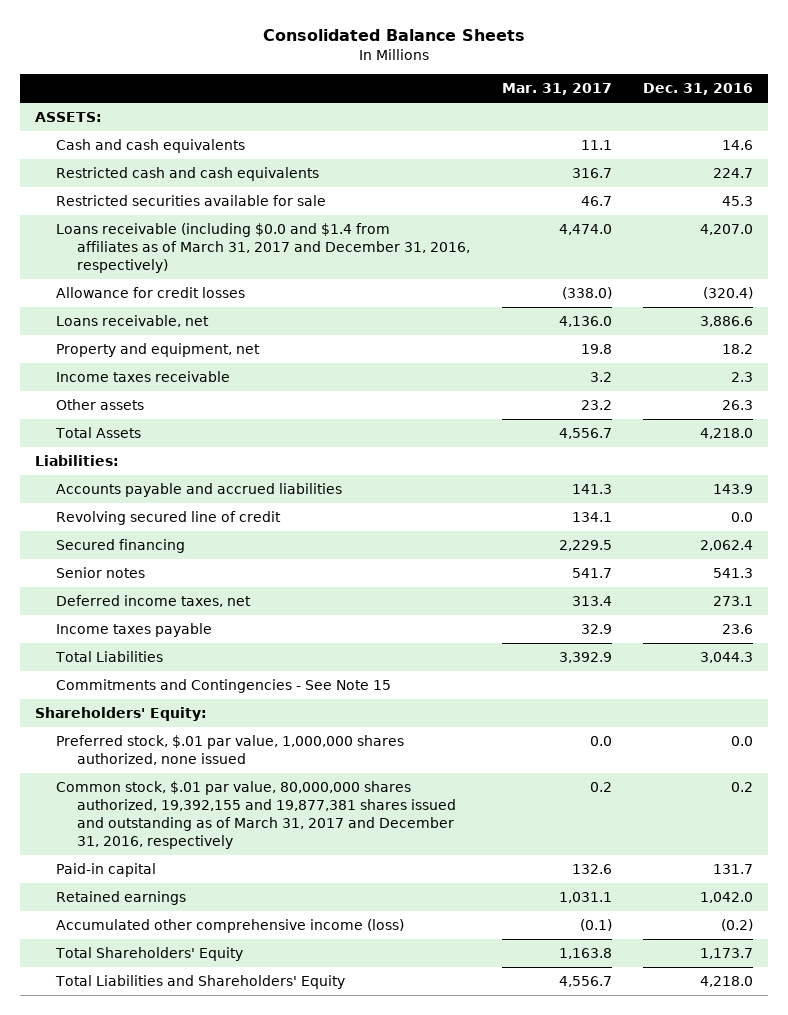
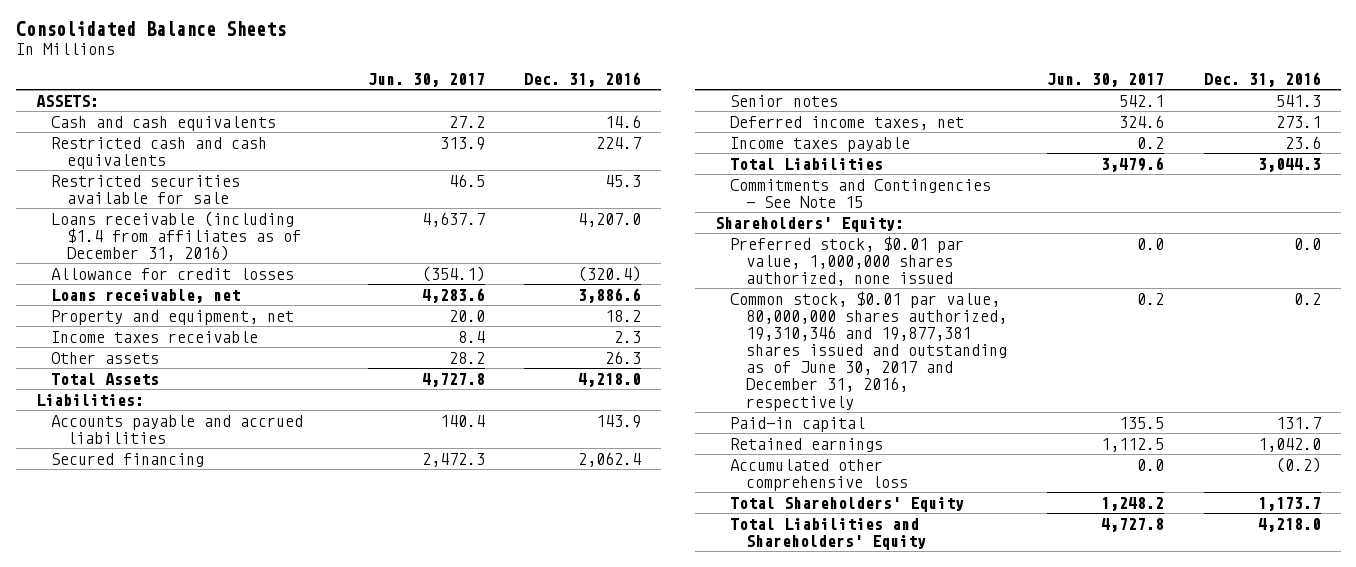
[501,83,612,96] Mar. 31, 2017 -> none
none -> [367,72,485,87] Jun. 30, 2017
[56,223,471,274] Loans receivable (including $0.0 and $1.4 from affiliates as of March 31, 2017 and December 31, 2016, respectively) -> [51,210,301,262] Loans receivable (including $1.4 from affiliates as of December 31, 2016)
[56,511,282,526] Revolving secured line of credit -> none
[56,735,405,766] Preferred stock, $.01 par value, 1,000,000 shares authorized, none issued -> [730,235,965,287] Preferred stock, $0.01 par value, 1,000,000 shares authorized, none issued
[56,781,457,850] Common stock, $.01 par value, 80,000,000 shares authorized, 19,392,155 and 19,877,381 shares issued and outstanding as of March 31, 2017 and December 31, 2016, respectively -> [730,290,1008,411] Common stock, $0.01 par value, 80,000,000 shares authorized, 19,310,346 and 19,877,381 shares issued and outstanding as of June 30, 2017 and December 31, 2016, respectively
[56,919,405,934] Accumulated other comprehensive income (loss) -> [730,458,909,491] Accumulated other comprehensive loss

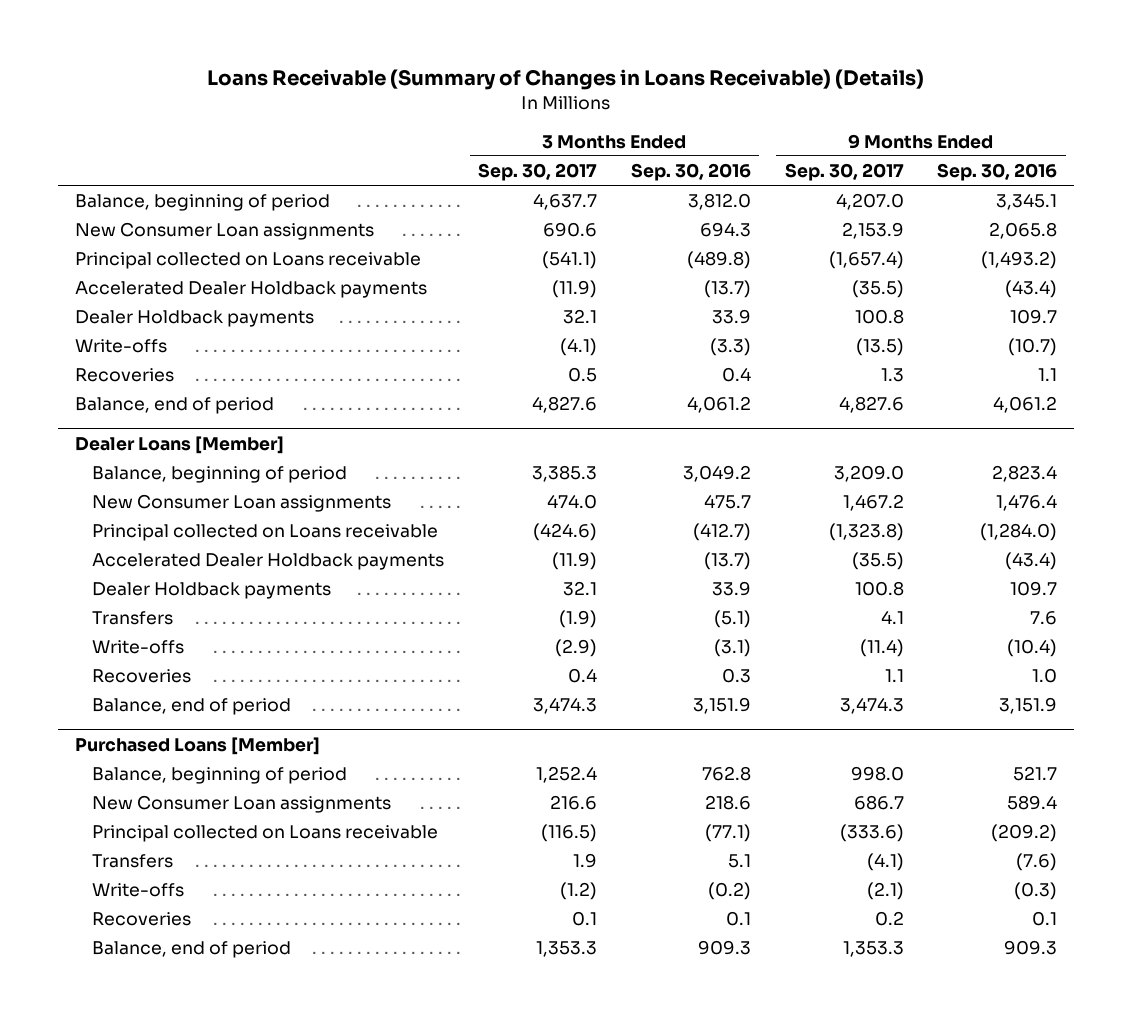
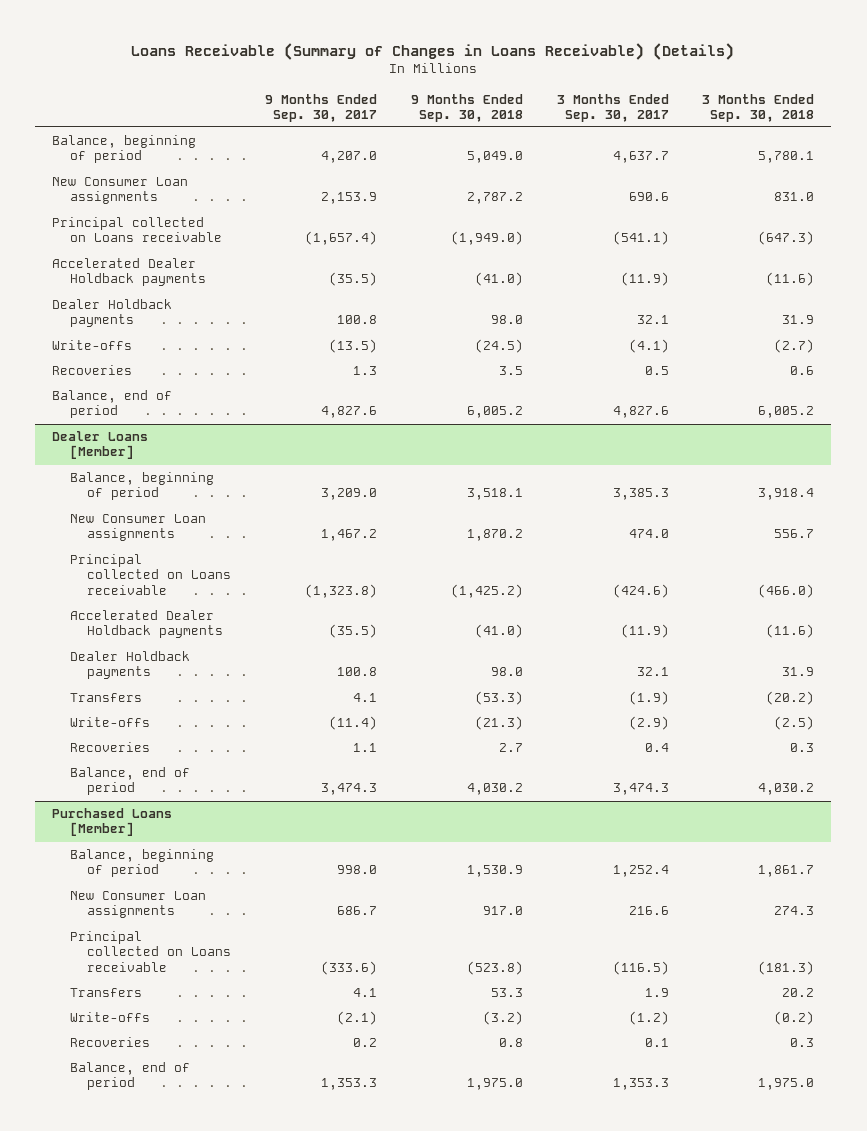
[630,163,751,182] Sep. 30, 2016 -> none
[937,163,1058,182] Sep. 30, 2016 -> none
none -> [410,93,523,122] 9 Months Ended Sep. 30, 2018
none -> [702,93,815,122] 3 Months Ended Sep. 30, 2018
[866,853,904,872] (4.1) -> [352,988,377,998] 4.1

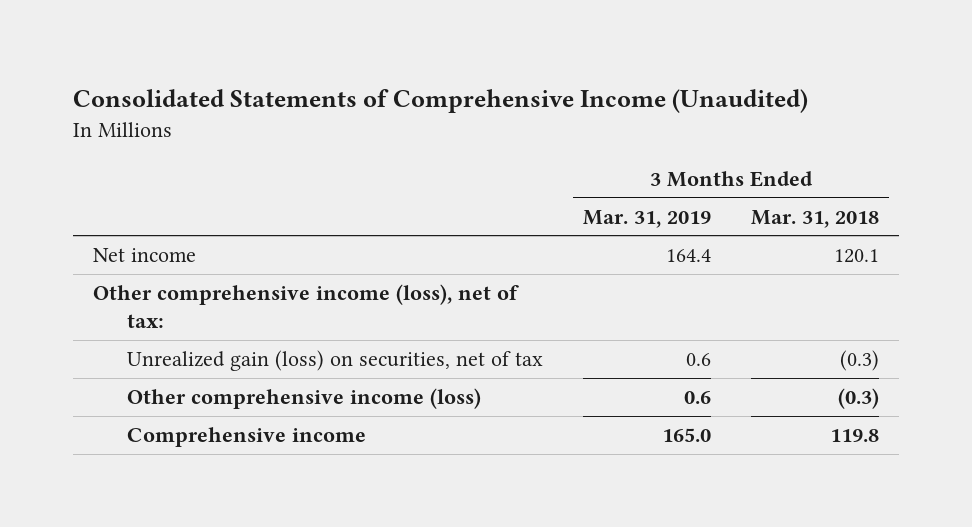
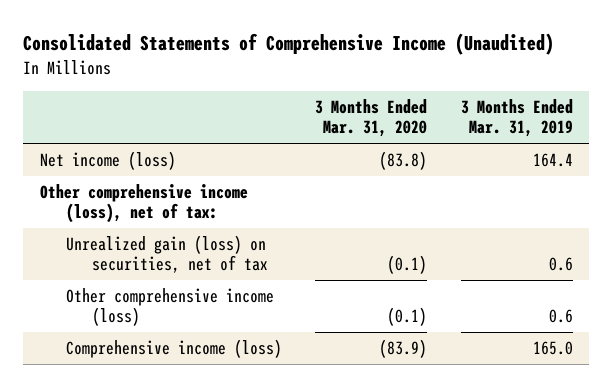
[751,209,880,228] Mar. 31, 2018 -> none
none -> [315,99,428,138] 3 Months Ended Mar. 31, 2020
[92,248,196,263] Net income -> [40,150,177,170] Net income (loss)
[126,427,366,448] Comprehensive income -> [65,338,282,358] Comprehensive income (loss)

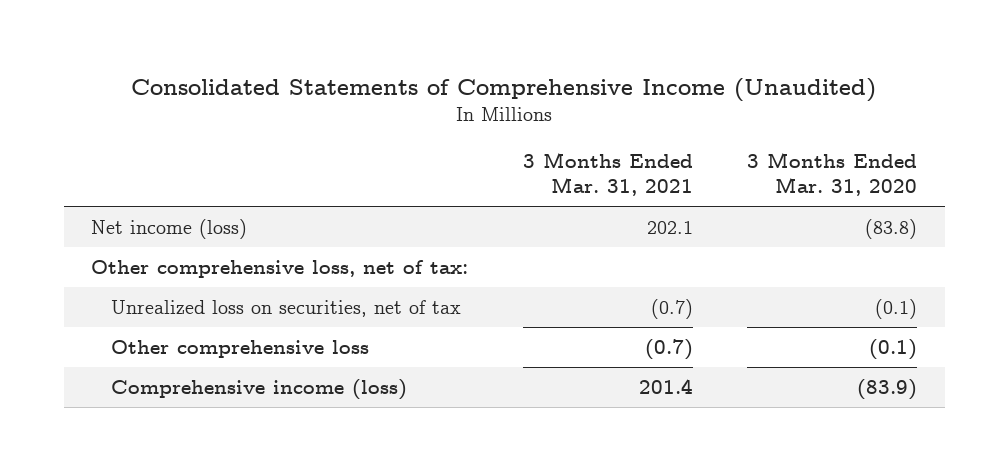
[460,99,573,138] 3 Months Ended Mar. 31, 2019 -> none
none -> [522,152,693,196] 3 Months Ended Mar. 31, 2021
[40,183,249,224] Other comprehensive income (loss), net of tax: -> [91,259,469,278] Other comprehensive loss, net of tax:
[65,234,268,274] Unrealized gain (loss) on securities, net of tax -> [110,299,461,317] Unrealized loss on securities, net of tax
[65,287,274,327] Other comprehensive income (loss) -> [110,339,369,358] Other comprehensive loss

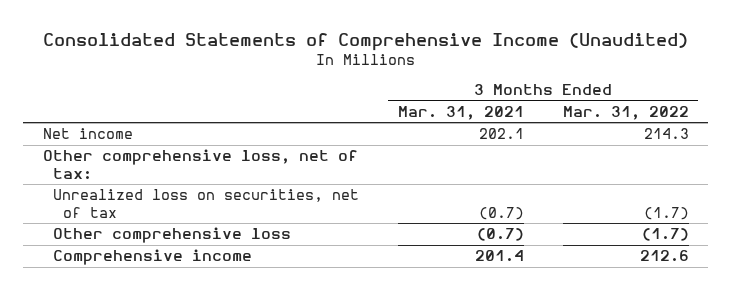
[747,152,918,196] 3 Months Ended Mar. 31, 2020 -> none
none -> [562,105,689,120] Mar. 31, 2022
[91,218,248,239] Net income (loss) -> [42,128,133,140] Net income
[110,378,407,400] Comprehensive income (loss) -> [53,249,253,266] Comprehensive income

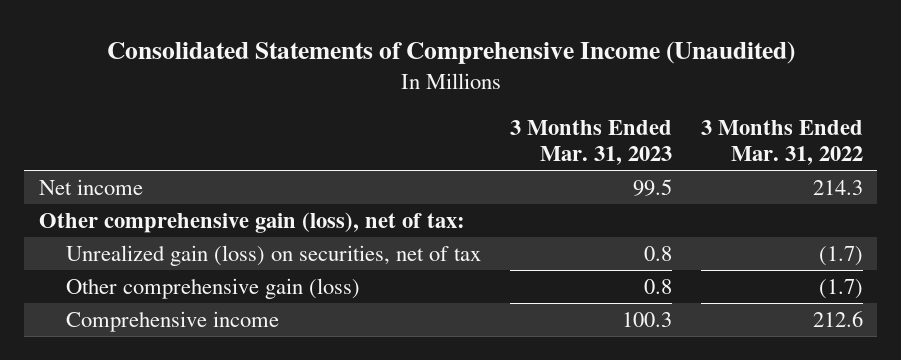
[397,105,524,120] Mar. 31, 2021 -> none
none -> [509,120,672,166] 3 Months Ended Mar. 31, 2023
[42,149,358,180] Other comprehensive loss, net of tax: -> [38,212,465,234] Other comprehensive gain (loss), net of tax:
[53,189,360,218] Unrealized loss on securities, net of tax -> [65,245,481,267] Unrealized gain (loss) on securities, net of tax
[53,227,292,244] Other comprehensive loss -> [65,278,360,300] Other comprehensive gain (loss)

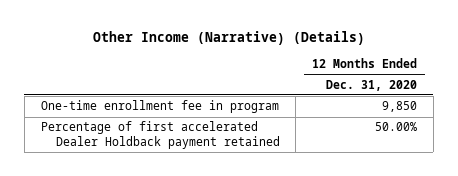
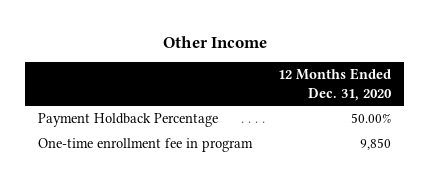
[92,31,365,46] Other Income (Narrative) (Details) -> [162,35,267,48] Other Income
none -> [37,113,218,128] Payment Holdback Percentage
[40,121,280,150] Percentage of first accelerated Dealer Holdback payment retained -> none

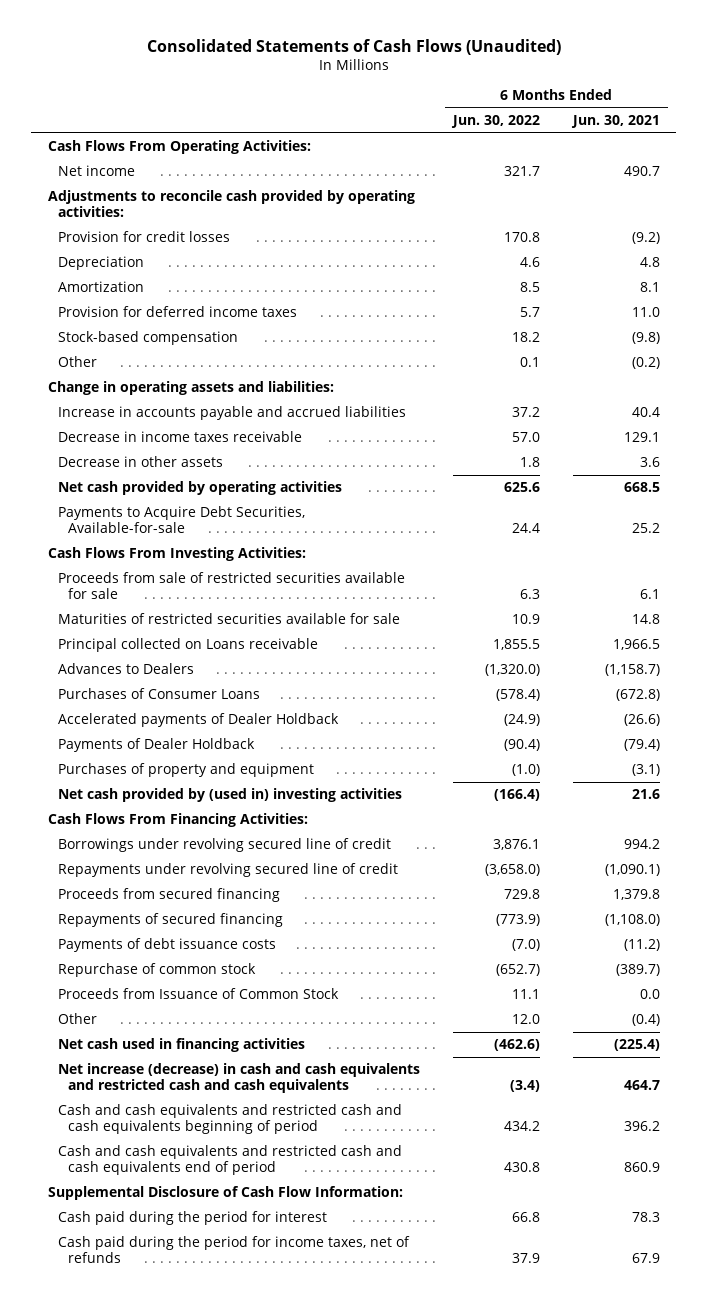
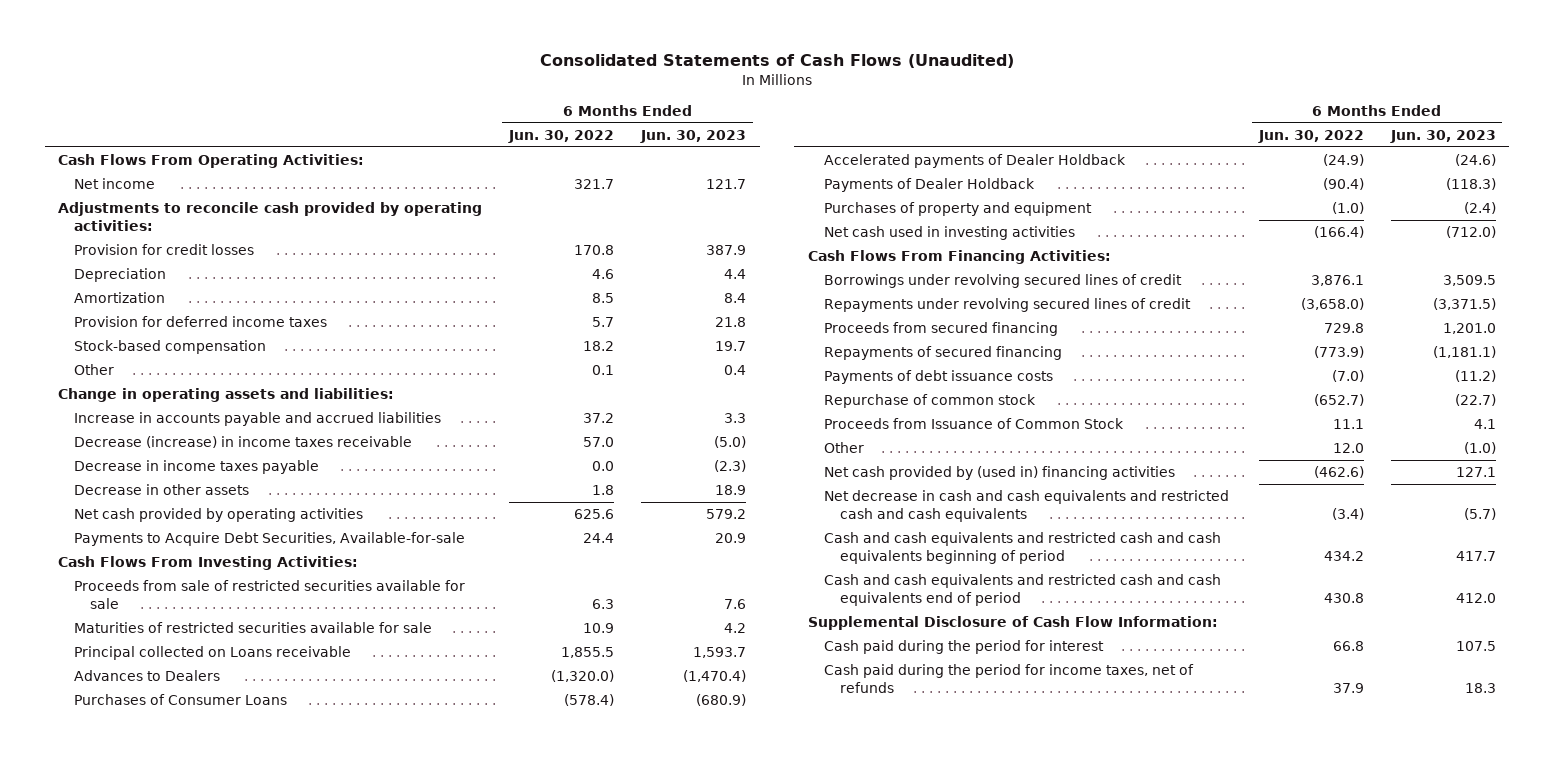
[570,114,660,128] Jun. 30, 2021 -> none
none -> [640,129,747,143] Jun. 30, 2023
[57,431,302,443] Decrease in income taxes receivable -> [74,436,413,449] Decrease (increase) in income taxes receivable
none -> [74,460,320,475] Decrease in income taxes payable
[57,788,402,803] Net cash provided by (used in) investing activities -> [823,226,1075,241] Net cash used in investing activities
[57,838,391,853] Borrowings under revolving secured line of credit -> [823,274,1182,289] Borrowings under revolving secured lines of credit
[57,863,398,878] Repayments under revolving secured line of credit -> [823,298,1191,313] Repayments under revolving secured lines of credit
[57,1038,305,1053] Net cash used in financing activities -> [823,466,1175,481] Net cash provided by (used in) financing activities
[57,1063,420,1093] Net increase (decrease) in cash and cash equivalents and restricted cash and cash equivalents -> [823,490,1229,522] Net decrease in cash and cash equivalents and restricted cash and cash equivalents

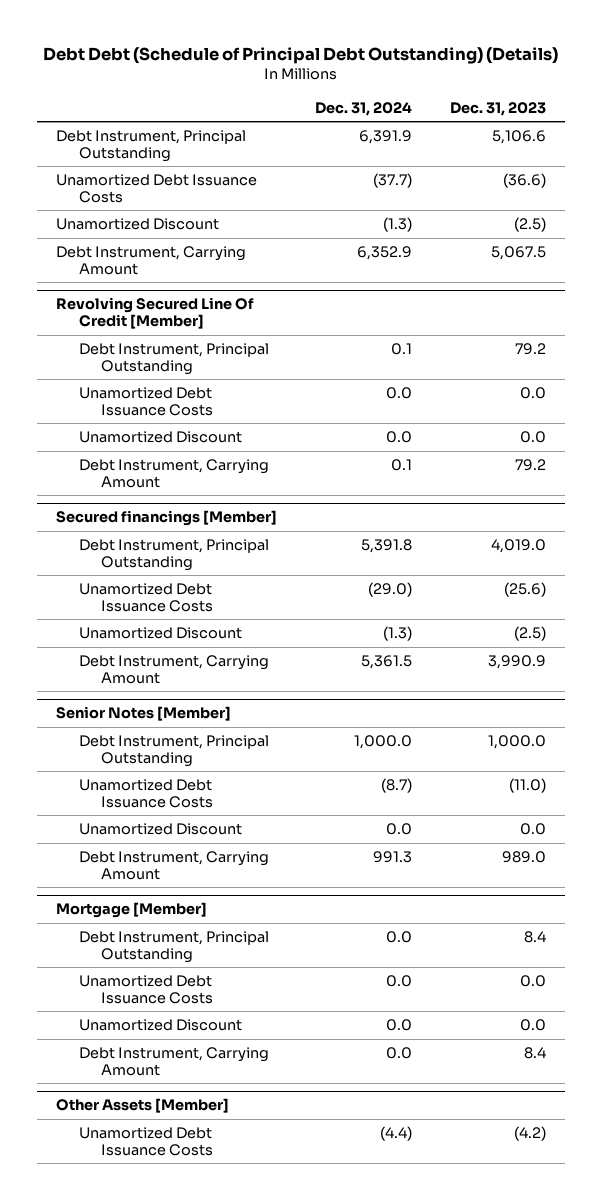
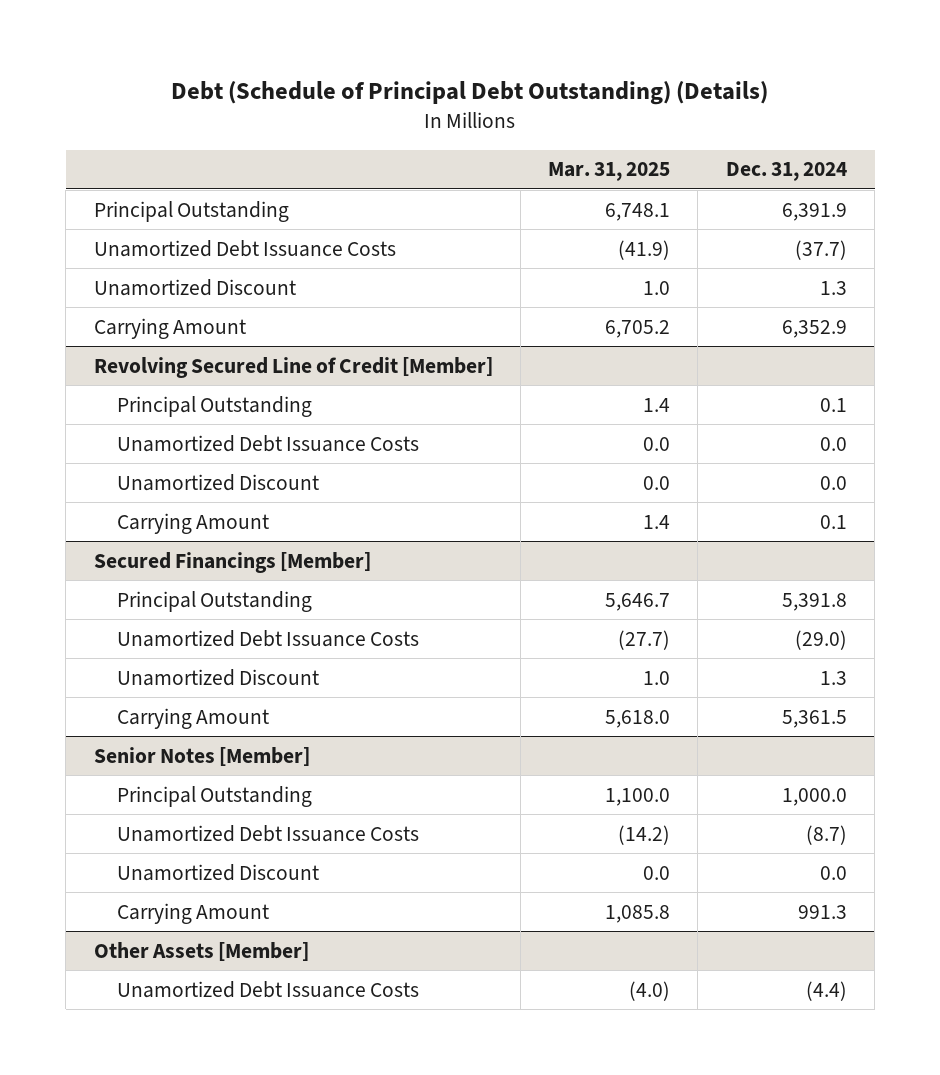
[43,46,559,64] Debt Debt (Schedule of Principal Debt Outstanding) (Details) -> [171,81,769,106] Debt (Schedule of Principal Debt Outstanding) (Details)
[450,101,547,116] Dec. 31, 2023 -> none
none -> [548,162,671,182] Mar. 31, 2025
[56,130,247,162] Debt Instrument, Principal Outstanding -> [93,200,289,222] Principal Outstanding
[383,217,413,233] (1.3) -> [819,280,847,295] 1.3
[56,246,247,275] Debt Instrument, Carrying Amount -> [93,317,246,339] Carrying Amount
[56,297,255,329] Revolving Secured Line Of Credit [Member] -> [93,356,493,378] Revolving Secured Line of Credit [Member]
[78,343,269,375] Debt Instrument, Principal Outstanding -> [117,395,313,417] Principal Outstanding
[78,459,269,488] Debt Instrument, Carrying Amount -> [117,512,270,534] Carrying Amount
[56,510,278,527] Secured financings [Member] -> [93,551,371,573] Secured Financings [Member]
[78,539,269,571] Debt Instrument, Principal Outstanding -> [117,590,313,612] Principal Outstanding
[383,626,413,642] (1.3) -> [819,670,847,685] 1.3
[78,655,269,684] Debt Instrument, Carrying Amount -> [117,707,270,729] Carrying Amount
[78,735,269,767] Debt Instrument, Principal Outstanding -> [117,785,313,807] Principal Outstanding
[56,902,208,919] Mortgage [Member] -> none
[78,931,269,963] Debt Instrument, Principal Outstanding -> none
[78,975,214,1004] Unamortized Debt Issuance Costs -> none
[78,1019,242,1032] Unamortized Discount -> none
[78,1047,269,1076] Debt Instrument, Carrying Amount -> none
[78,851,269,880] Debt Instrument, Carrying Amount -> [117,902,270,924] Carrying Amount

